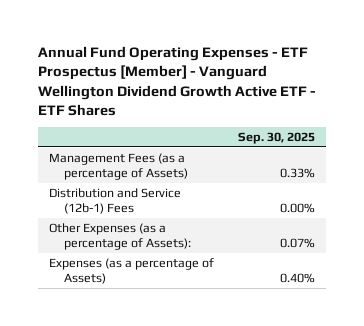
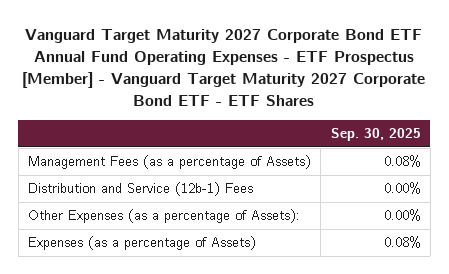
[37,46,316,116] Annual Fund Operating Expenses - ETF Prospectus [Member] - Vanguard Wellington Dividend Growth Active ETF - ETF Shares -> [22,29,426,106] Vanguard Target Maturity 2027 Corporate Bond ETF Annual Fund Operating Expenses - ETF Prospectus [Member] - Vanguard Target Maturity 2027 Corporate Bond ETF - ETF Shares
[279,168,315,179] 0.33% -> [383,155,421,168] 0.08%
[279,238,315,249] 0.07% -> [383,209,421,222] 0.00%
[279,273,315,284] 0.40% -> [383,236,421,249] 0.08%

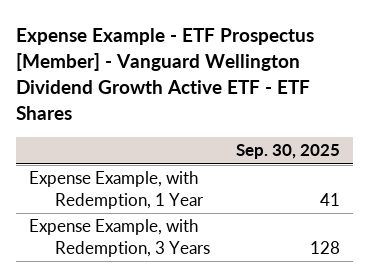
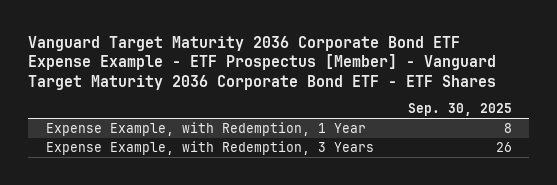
[16,28,315,121] Expense Example - ETF Prospectus [Member] - Vanguard Wellington Dividend Growth Active ETF - ETF Shares -> [28,35,497,90] Vanguard Target Maturity 2036 Corporate Bond ETF Expense Example - ETF Prospectus [Member] - Vanguard Target Maturity 2036 Corporate Bond ETF - ETF Shares
[320,192,341,206] 41 -> [503,123,512,134] 8
[310,240,341,254] 128 -> [495,142,512,153] 26

